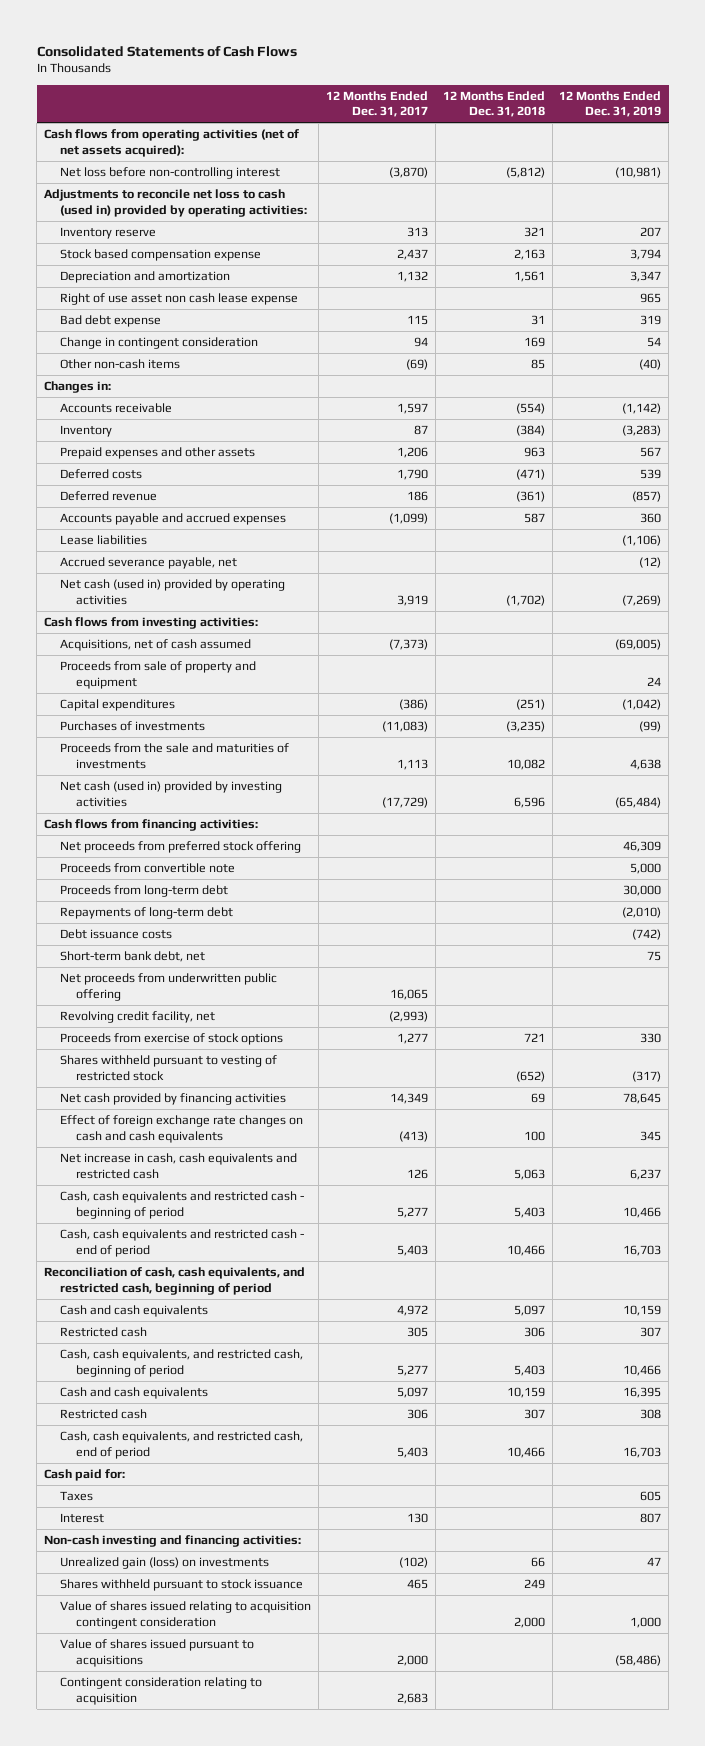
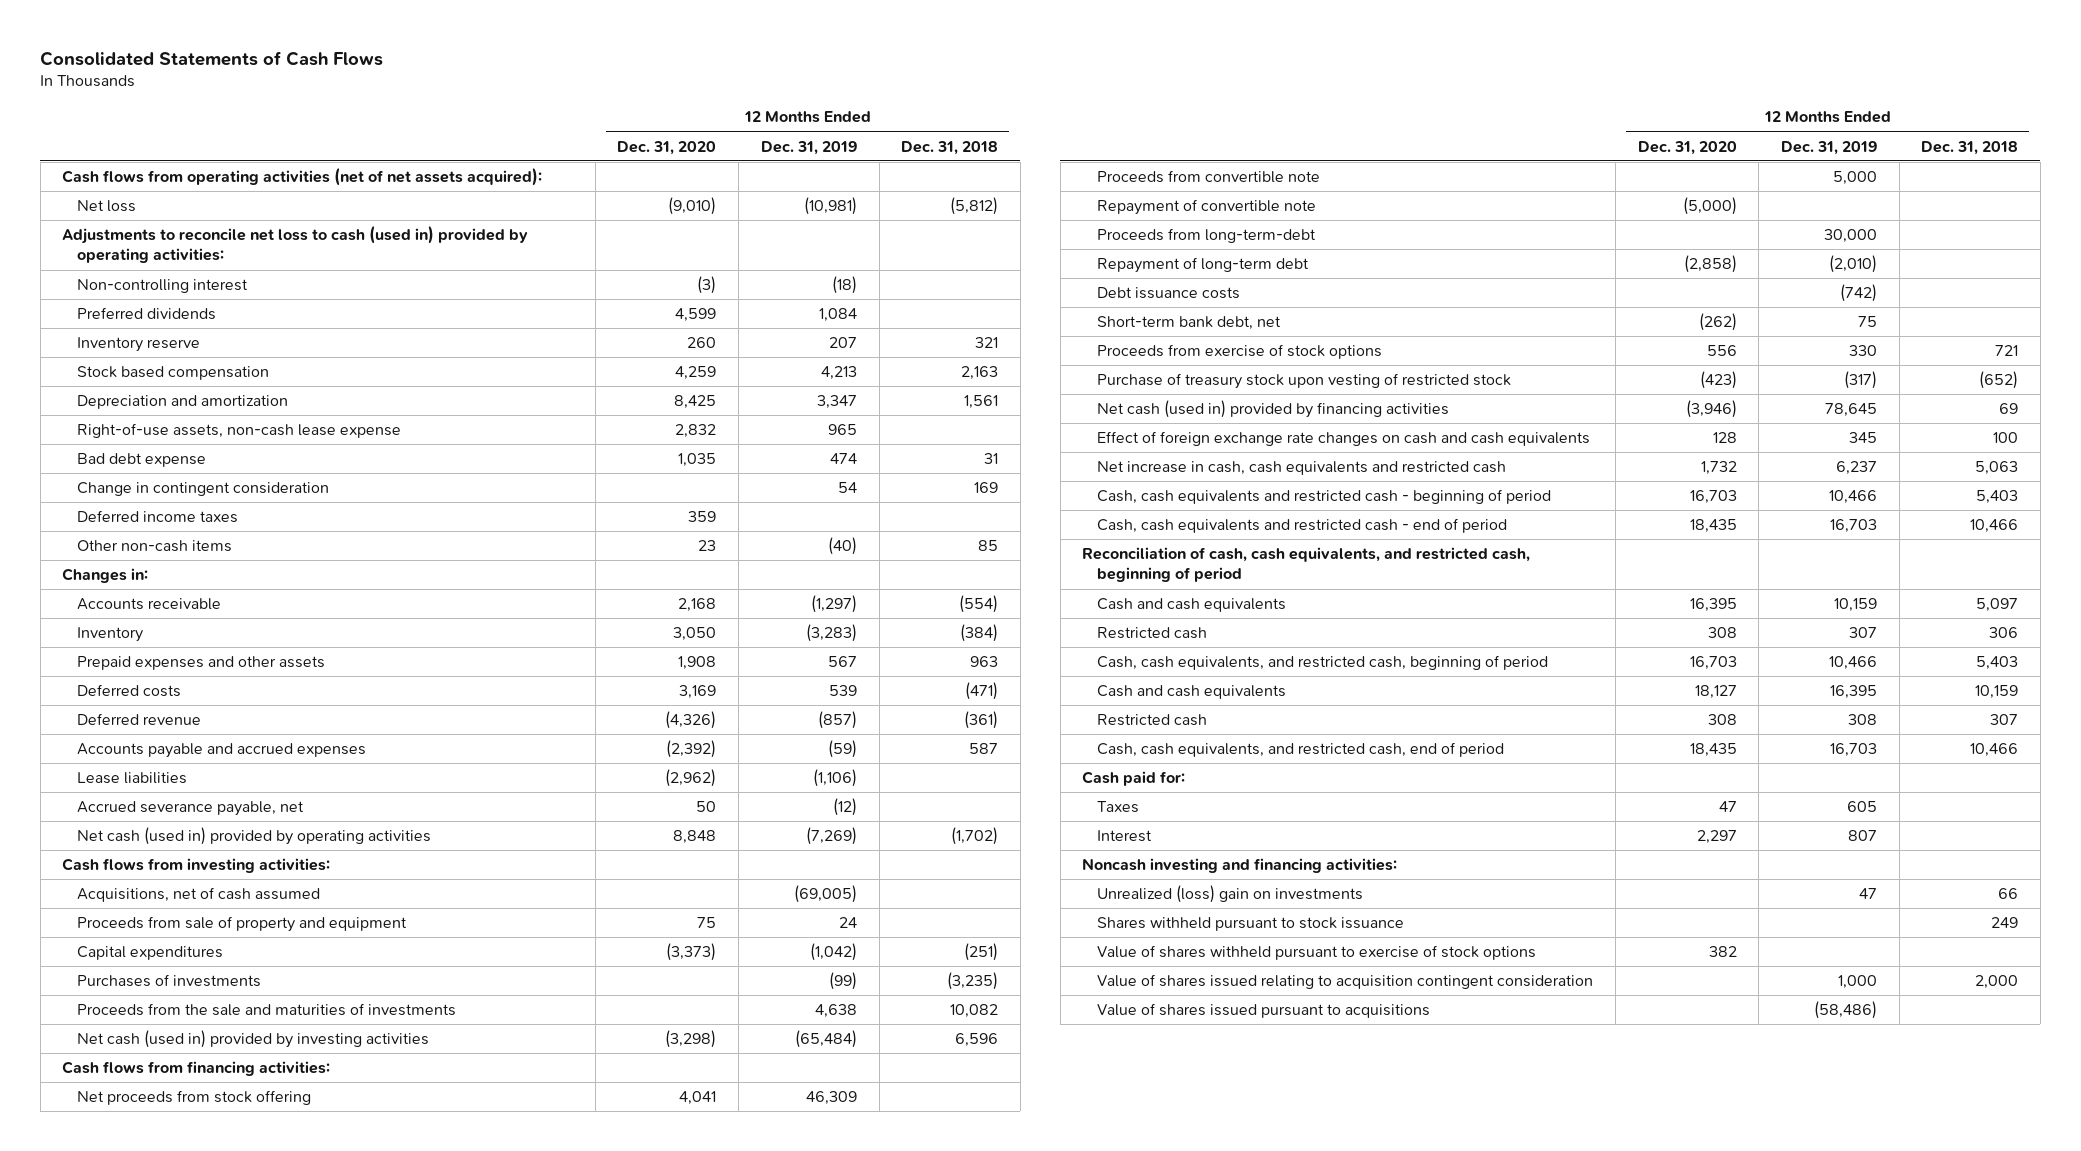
[325,90,428,118] 12 Months Ended Dec. 31, 2017 -> none
none -> [617,140,717,155] Dec. 31, 2020
[59,166,280,179] Net loss before non-controlling interest -> [77,200,137,213] Net loss
none -> [77,279,249,294] Non-controlling interest
none -> [77,307,217,321] Preferred dividends
[59,248,261,261] Stock based compensation expense -> [77,366,270,381] Stock based compensation
[630,248,662,260] 3,794 -> [820,366,857,381] 4,213
[59,292,298,305] Right of use asset non cash lease expense -> [77,423,402,439] Right-of-use assets, non-cash lease expense
[640,314,662,325] 319 -> [829,453,857,465] 474
none -> [77,510,239,524] Deferred income taxes
[622,402,662,414] (1,142) -> [810,595,857,614] (1,297)
[640,512,662,523] 360 -> [827,740,857,759] (59)
[59,840,301,853] Net proceeds from preferred stock offering -> [77,1090,312,1106] Net proceeds from stock offering
none -> [1097,199,1317,216] Repayment of convertible note
[59,884,228,897] Proceeds from long-term debt -> [1097,228,1317,244] Proceeds from long-term-debt
[59,906,233,919] Repayments of long-term debt -> [1097,257,1310,274] Repayment of long-term debt
[59,972,277,1001] Net proceeds from underwritten public offering -> none
[59,1010,215,1023] Revolving credit facility, net -> none
[59,1054,277,1081] Shares withheld pursuant to vesting of restricted stock -> [1097,373,1512,390] Purchase of treasury stock upon vesting of restricted stock
[59,1092,286,1105] Net cash provided by financing activities -> [1097,400,1450,419] Net cash (used in) provided by financing activities
[44,1534,302,1547] Non-cash investing and financing activities: -> [1082,858,1398,874] Noncash investing and financing activities:
[59,1556,269,1569] Unrealized gain (loss) on investments -> [1097,885,1364,904] Unrealized (loss) gain on investments
none -> [1097,945,1537,961] Value of shares withheld pursuant to exercise of stock options
[59,1676,262,1705] Contingent consideration relating to acquisition -> none

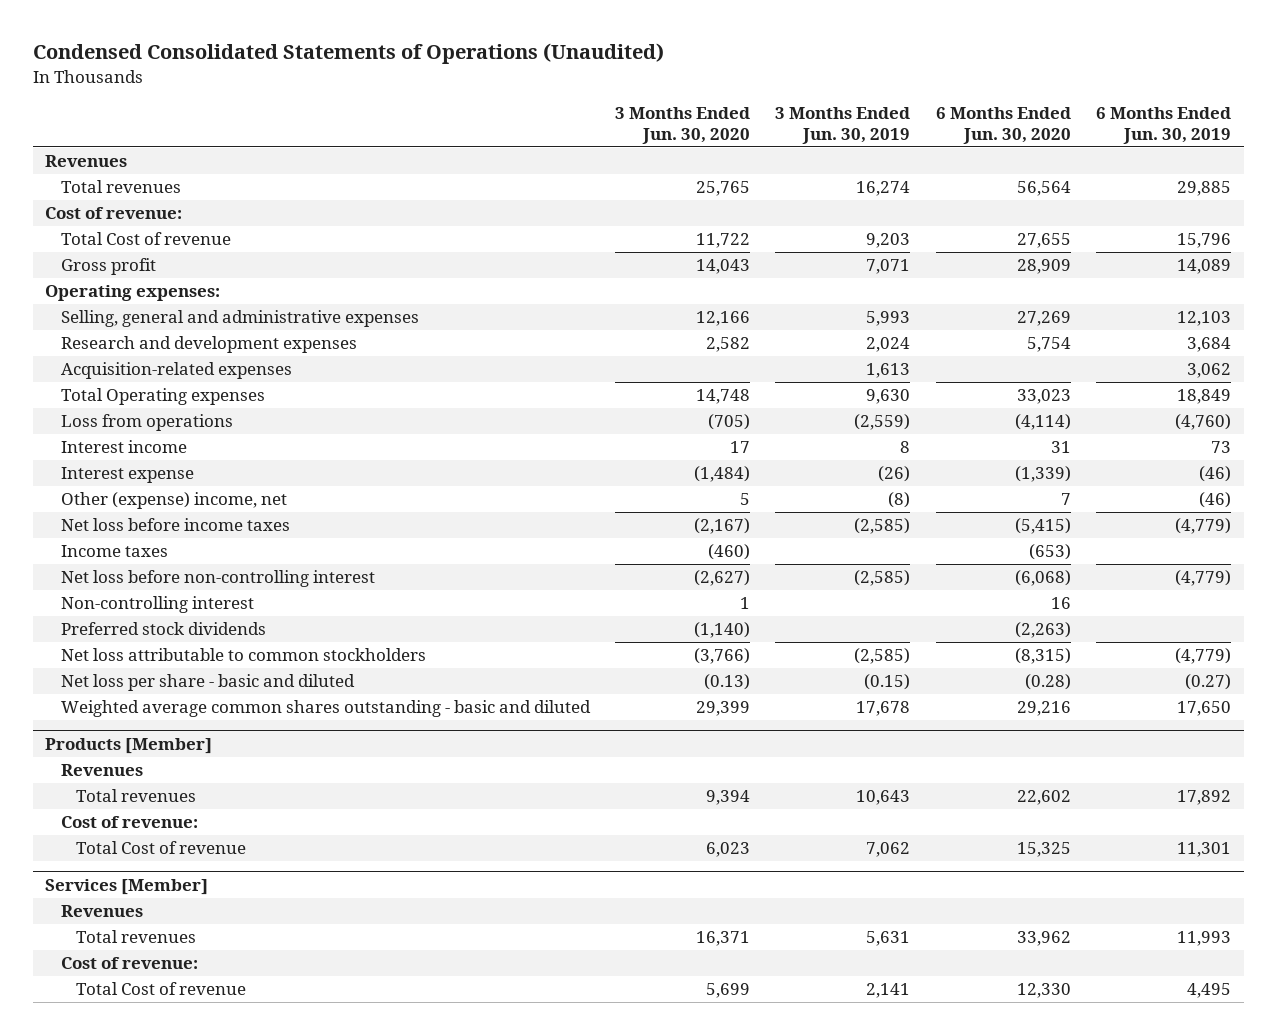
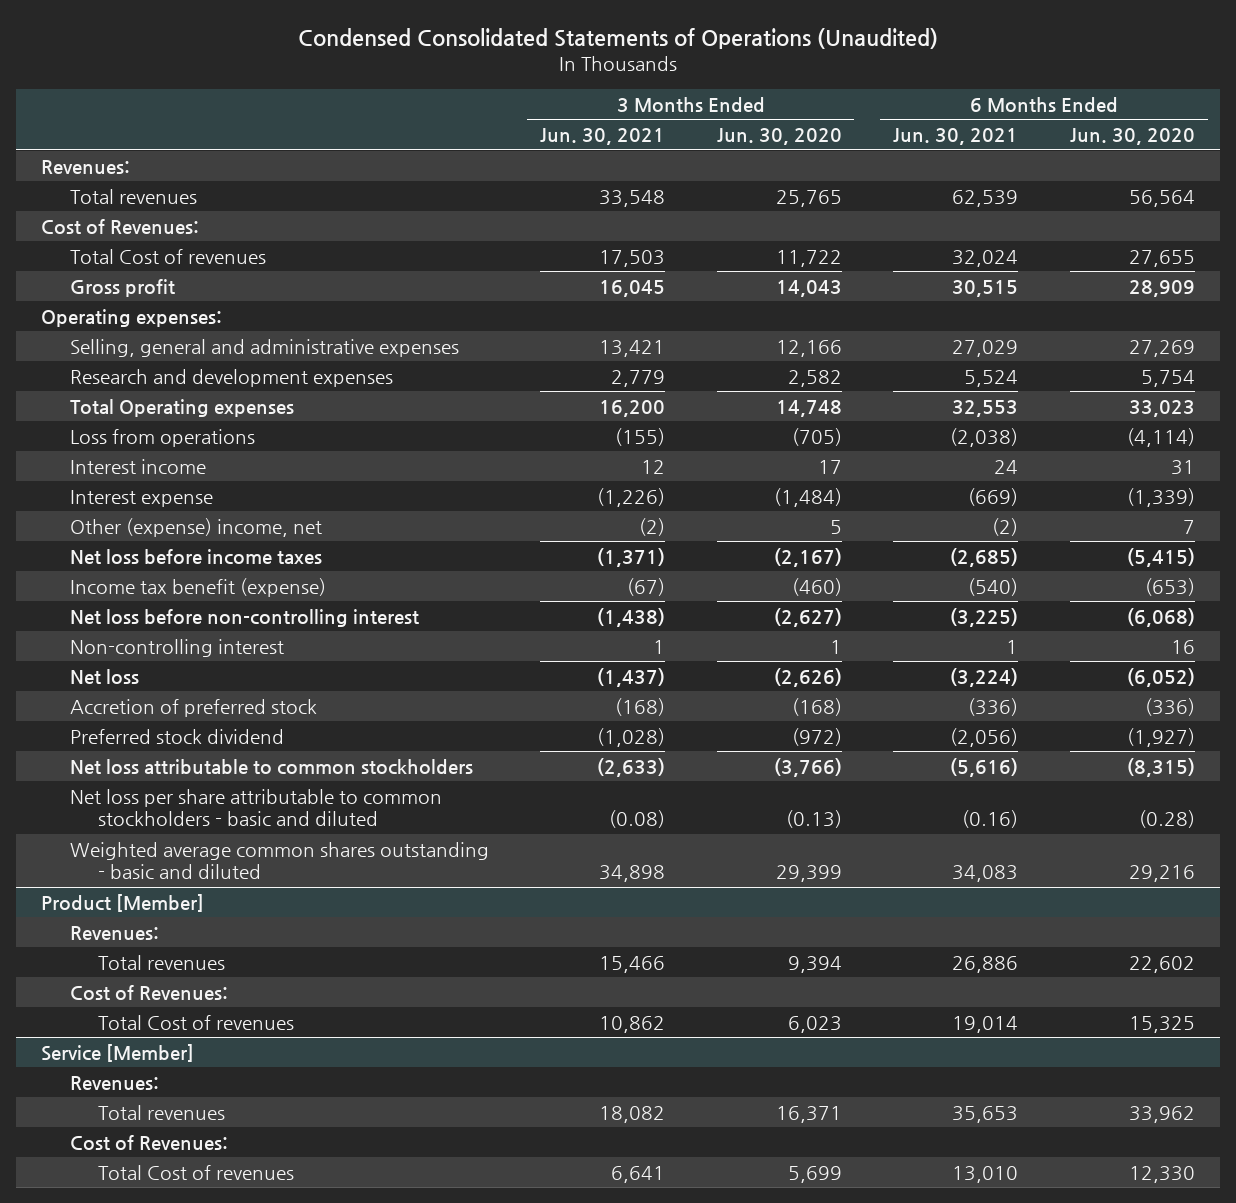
[775,107,911,144] 3 Months Ended Jun. 30, 2019 -> none
[1096,107,1232,144] 6 Months Ended Jun. 30, 2019 -> none
none -> [540,128,666,146] Jun. 30, 2021
none -> [893,128,1019,146] Jun. 30, 2021
[45,155,128,168] Revenues -> [41,159,131,174] Revenues:
[45,207,183,220] Cost of revenue: -> [41,218,200,234] Cost of Revenues:
[60,232,231,246] Total Cost of revenue -> [69,248,266,264] Total Cost of revenues
[60,362,292,380] Acquisition-related expenses -> none
[60,545,168,558] Income taxes -> [69,577,326,597] Income tax benefit (expense)
none -> [69,668,139,684] Net loss
none -> [69,698,317,717] Accretion of preferred stock
[60,622,266,636] Preferred stock dividends -> [69,728,284,744] Preferred stock dividend
[694,622,751,639] (1,140) -> [791,727,842,746] (972)
[1014,622,1071,639] (2,263) -> [1126,727,1195,747] (1,927)
[60,674,355,692] Net loss per share - basic and diluted -> [69,788,442,827] Net loss per share attributable to common stockholders - basic and diluted
[45,737,213,754] Products [Member] -> [41,893,205,912] Product [Member]
[60,764,143,777] Revenues -> [69,925,159,940] Revenues:
[60,816,198,829] Cost of revenue: -> [69,984,228,1000] Cost of Revenues:
[76,841,247,855] Total Cost of revenue -> [97,1014,294,1030] Total Cost of revenues
[45,878,209,895] Services [Member] -> [41,1043,195,1062] Service [Member]
[60,905,143,918] Revenues -> [69,1075,159,1090] Revenues:
[60,957,198,970] Cost of revenue: -> [69,1134,228,1150] Cost of Revenues:
[76,982,247,996] Total Cost of revenue -> [97,1164,294,1180] Total Cost of revenues

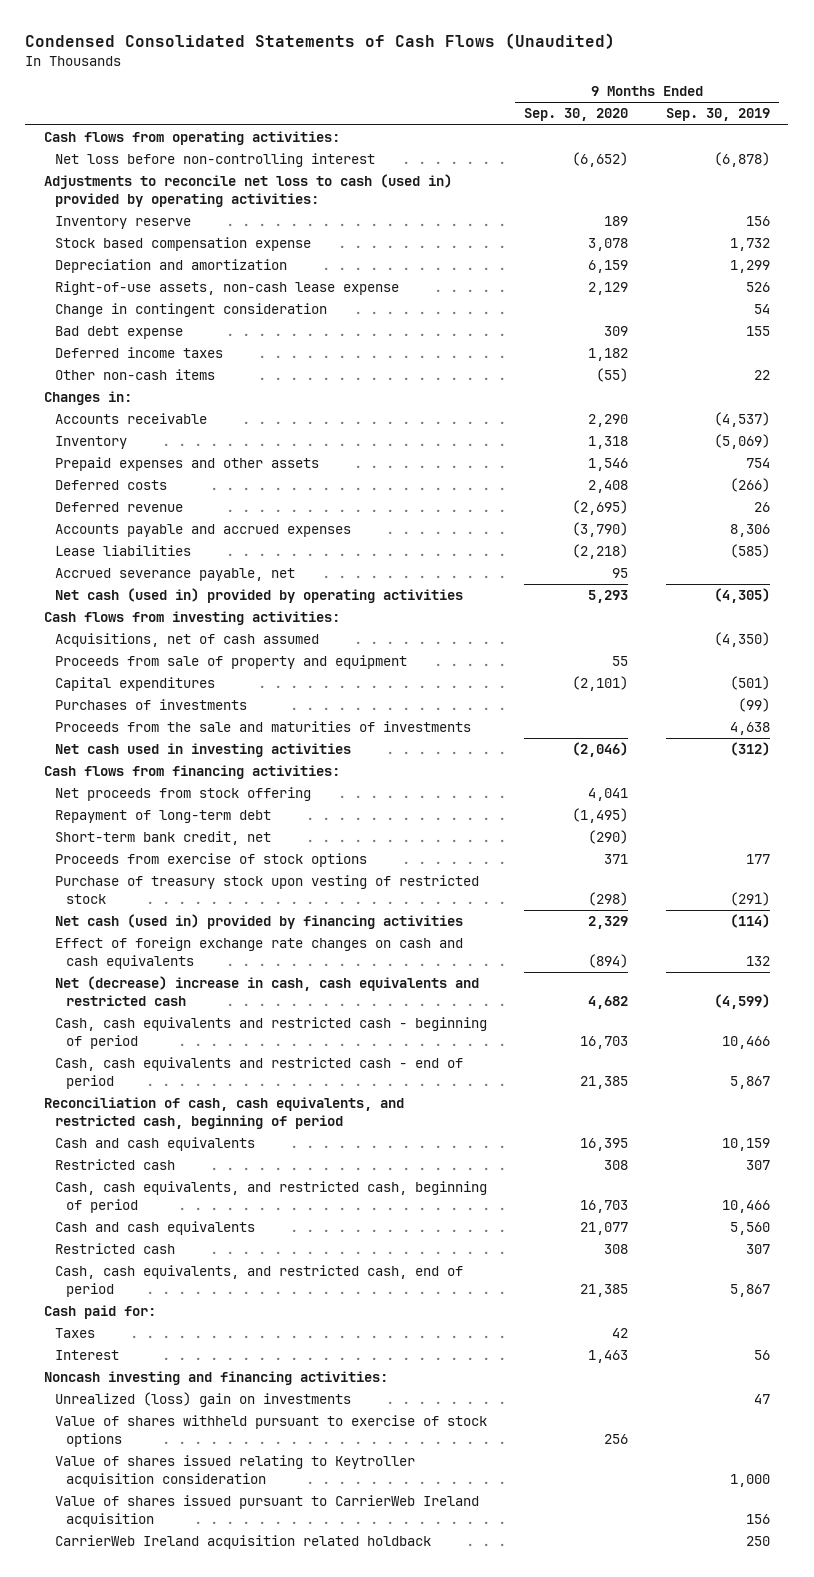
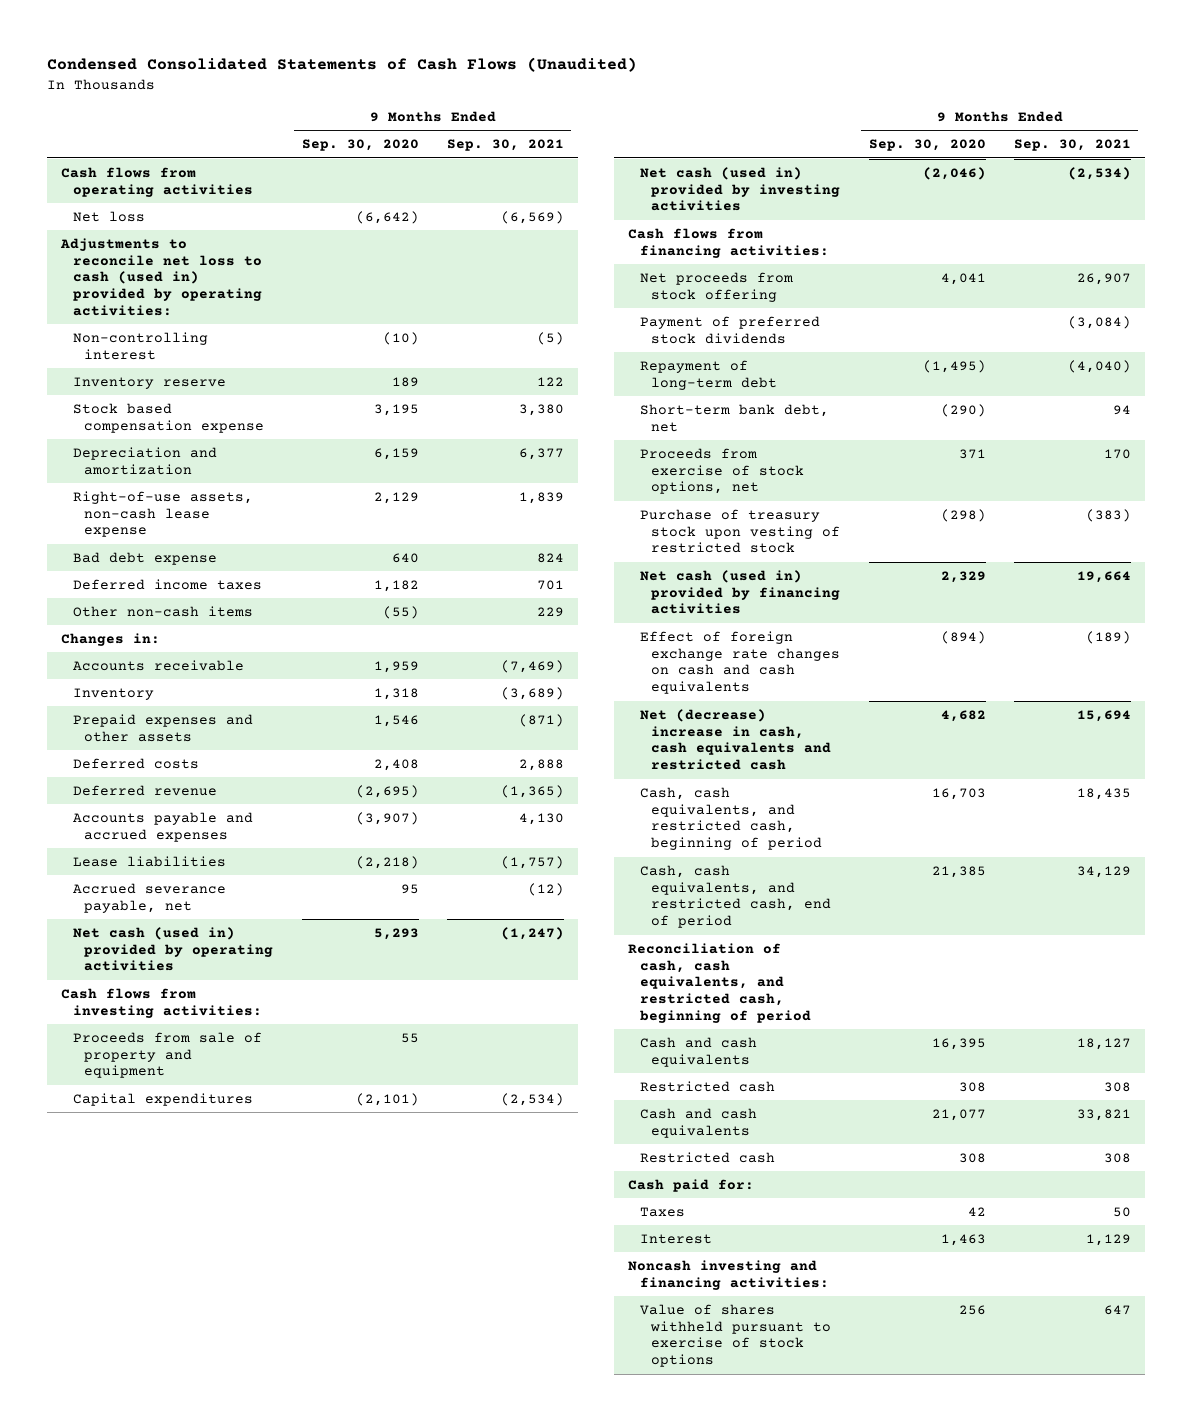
[665,108,770,122] Sep. 30, 2019 -> none
none -> [446,139,564,152] Sep. 30, 2021
[54,153,375,168] Net loss before non-controlling interest -> none
[44,131,341,146] Cash flows from operating activities: -> [61,166,253,197] Cash flows from operating activities
none -> [72,210,145,222] Net loss
none -> [72,331,208,360] Non-controlling interest
[588,238,629,252] 3,078 -> [373,403,419,416] 3,195
[54,303,327,318] Change in contingent consideration -> none
[604,326,629,337] 309 -> [391,552,419,563] 640
[588,414,629,428] 2,290 -> [373,660,419,673] 1,959
[572,522,629,538] (3,790) -> [355,811,419,825] (3,907)
[54,633,319,648] Acquisitions, net of cash assumed -> none
[54,699,247,711] Purchases of investments -> none
[54,721,471,733] Proceeds from the sale and maturities of investments -> none
[54,743,351,758] Net cash used in investing activities -> [639,166,841,212] Net cash (used in) provided by investing activities
none -> [639,315,820,344] Payment of preferred stock dividends
[54,831,271,846] Short-term bank credit, net -> [639,403,829,432] Short-term bank debt, net
[54,853,367,868] Proceeds from exercise of stock options -> [639,447,805,495] Proceeds from exercise of stock options, net
[54,1017,487,1049] Cash, cash equivalents and restricted cash - beginning of period -> none
[54,1057,463,1089] Cash, cash equivalents and restricted cash - end of period -> none
[54,1181,487,1213] Cash, cash equivalents, and restricted cash, beginning of period -> [639,786,823,851] Cash, cash equivalents, and restricted cash, beginning of period
[54,1265,463,1297] Cash, cash equivalents, and restricted cash, end of period -> [639,864,832,929] Cash, cash equivalents, and restricted cash, end of period
[54,1392,351,1408] Unrealized (loss) gain on investments -> none
[54,1455,415,1487] Value of shares issued relating to Keytroller acquisition consideration -> none
[54,1495,479,1527] Value of shares issued pursuant to CarrierWeb Ireland acquisition -> none
[54,1535,431,1550] CarrierWeb Ireland acquisition related holdback -> none

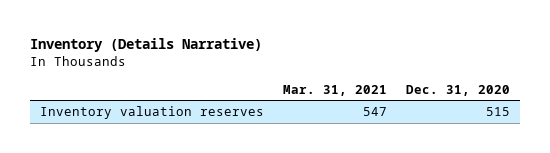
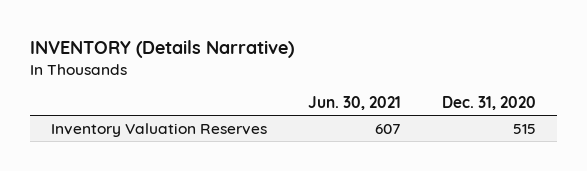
[30,38,263,53] Inventory (Details Narrative) -> [30,40,295,59] INVENTORY (Details Narrative)
[282,84,387,96] Mar. 31, 2021 -> none
none -> [308,96,402,111] Jun. 30, 2021
[39,106,264,120] Inventory valuation reserves -> [50,122,267,137] Inventory Valuation Reserves

